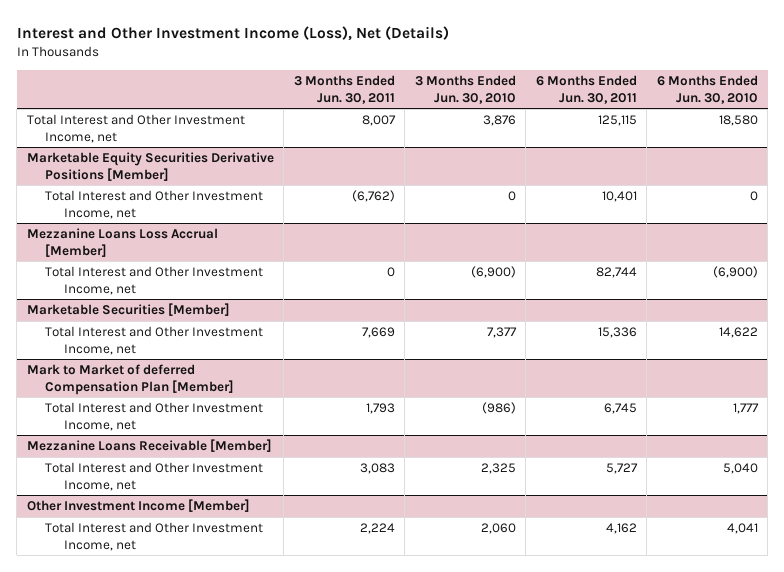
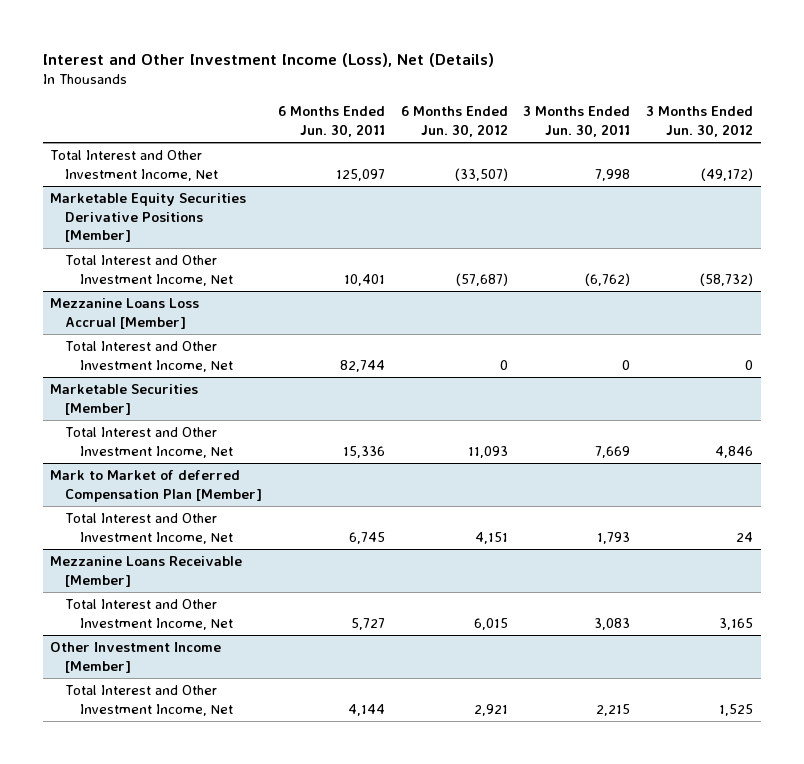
[414,74,516,104] 3 Months Ended Jun. 30, 2010 -> none
[656,74,758,104] 6 Months Ended Jun. 30, 2010 -> none
none -> [400,106,508,137] 6 Months Ended Jun. 30, 2012
none -> [646,106,754,137] 3 Months Ended Jun. 30, 2012
[26,114,245,143] Total Interest and Other Investment Income, net -> [50,150,219,181] Total Interest and Other Investment Income, Net
[361,115,396,127] 8,007 -> [595,168,631,181] 7,998
[597,115,637,127] 125,115 -> [335,168,385,181] 125,097
[45,190,264,219] Total Interest and Other Investment Income, net -> [65,255,233,286] Total Interest and Other Investment Income, Net
[45,266,264,295] Total Interest and Other Investment Income, net -> [65,341,233,372] Total Interest and Other Investment Income, Net
[45,326,264,355] Total Interest and Other Investment Income, net -> [65,427,233,458] Total Interest and Other Investment Income, Net
[45,402,264,431] Total Interest and Other Investment Income, net -> [65,513,233,544] Total Interest and Other Investment Income, Net
[45,462,264,491] Total Interest and Other Investment Income, net -> [65,599,233,630] Total Interest and Other Investment Income, Net
[45,522,264,551] Total Interest and Other Investment Income, net -> [65,685,233,716] Total Interest and Other Investment Income, Net
[359,523,395,535] 2,224 -> [596,703,631,716] 2,215
[605,523,637,535] 4,162 -> [347,703,385,716] 4,144

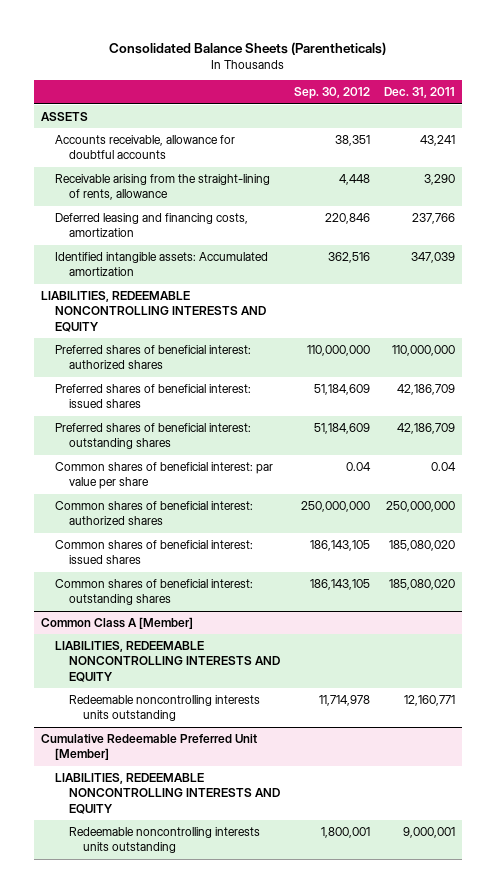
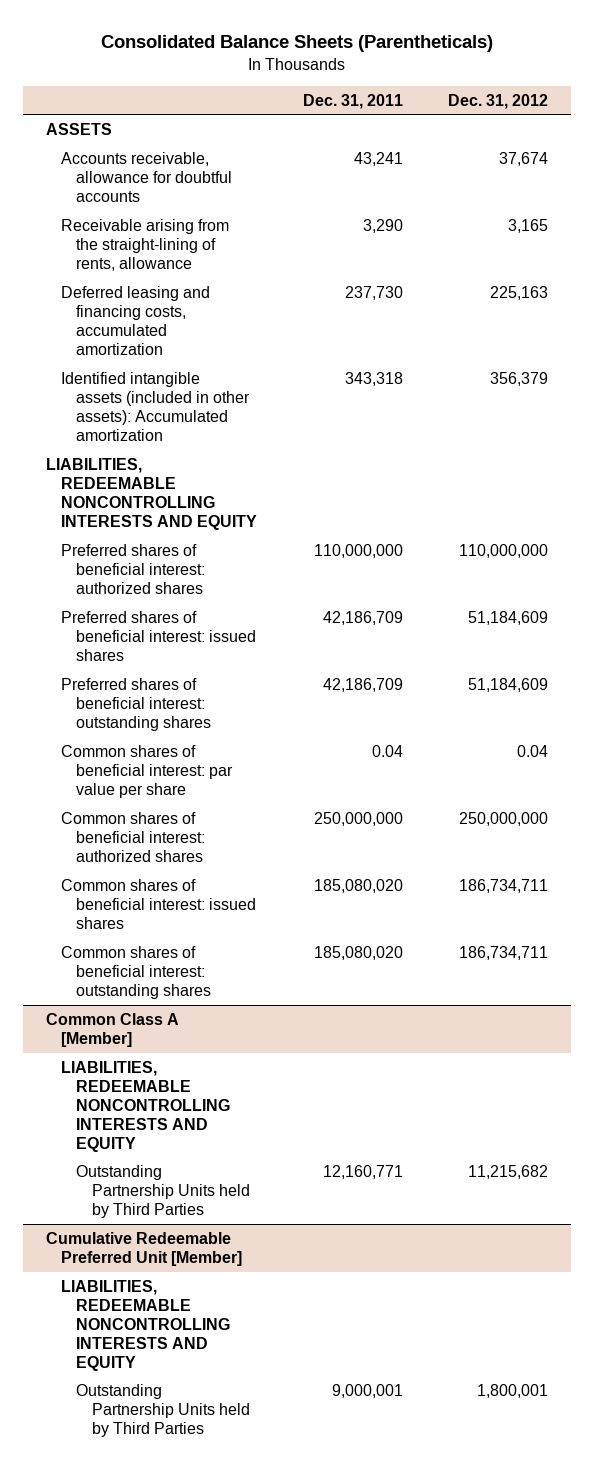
[293,87,370,100] Sep. 30, 2012 -> none
none -> [448,93,549,109] Dec. 31, 2012
[55,213,249,238] Deferred leasing and financing costs, amortization -> [61,285,211,355] Deferred leasing and financing costs, accumulated amortization
[411,213,455,225] 237,766 -> [344,285,403,300] 237,730
[55,252,269,277] Identified intangible assets: Accumulated amortization -> [61,371,251,441] Identified intangible assets (included in other assets): Accumulated amortization
[410,252,455,264] 347,039 -> [344,371,403,386] 343,318
[69,695,261,722] Redeemable noncontrolling interests units outstanding -> [76,1164,250,1218] Outstanding Partnership Units held by Third Parties
[69,827,261,854] Redeemable noncontrolling interests units outstanding -> [76,1383,250,1437] Outstanding Partnership Units held by Third Parties

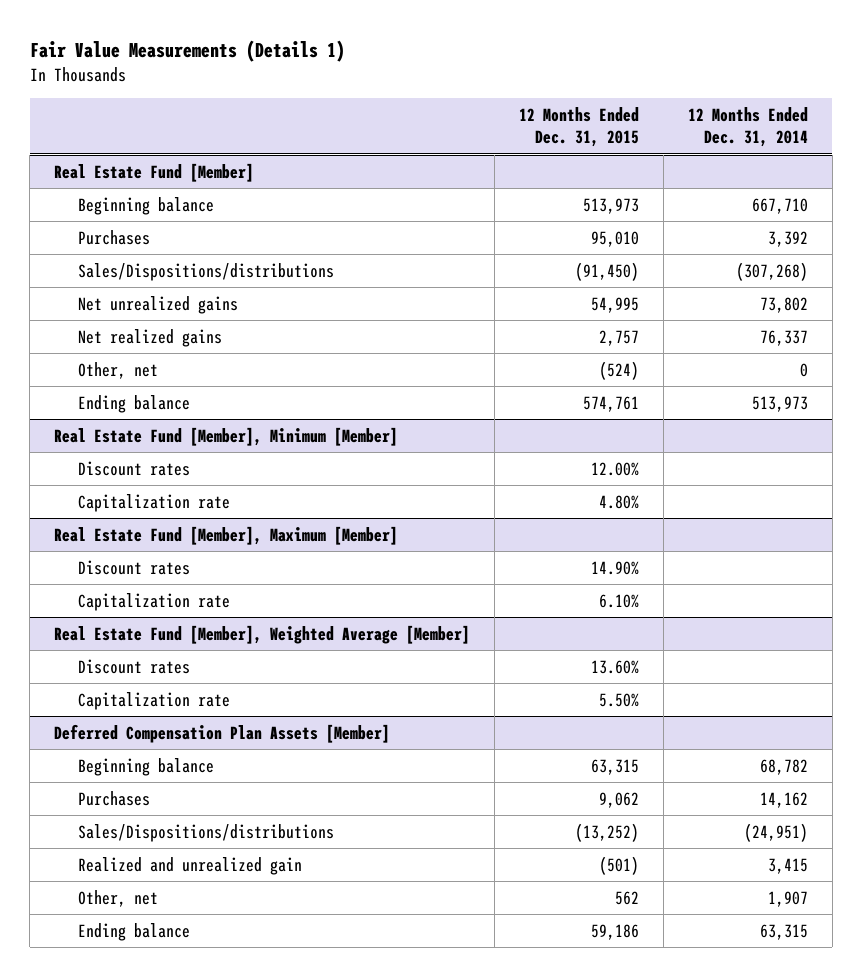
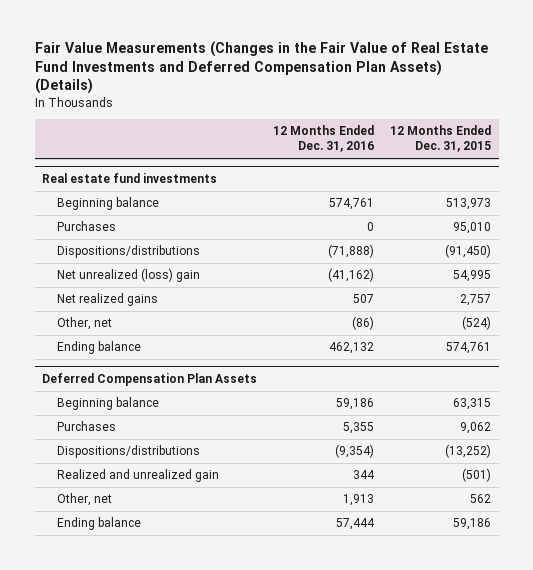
[29,39,345,62] Fair Value Measurements (Details 1) -> [34,41,488,95] Fair Value Measurements (Changes in the Fair Value of Real Estate Fund Investments and Deferred Compensation Plan Assets) (Details)
[687,106,808,148] 12 Months Ended Dec. 31, 2014 -> none
none -> [273,124,375,153] 12 Months Ended Dec. 31, 2016
[54,162,255,182] Real Estate Fund [Member] -> [42,172,218,183] Real estate fund investments
[78,262,335,281] Sales/Dispositions/distributions -> [57,245,201,259] Dispositions/distributions
[78,295,239,314] Net unrealized gains -> [57,268,201,283] Net unrealized (loss) gain
[54,426,399,446] Real Estate Fund [Member], Minimum [Member] -> none
[78,460,191,476] Discount rates -> none
[78,493,231,512] Capitalization rate -> none
[54,525,399,545] Real Estate Fund [Member], Maximum [Member] -> none
[78,559,191,575] Discount rates -> none
[78,592,231,611] Capitalization rate -> none
[54,624,471,644] Real Estate Fund [Member], Weighted Average [Member] -> none
[78,658,191,674] Discount rates -> none
[78,691,231,710] Capitalization rate -> none
[54,723,391,743] Deferred Compensation Plan Assets [Member] -> [42,372,258,386] Deferred Compensation Plan Assets
[78,823,335,842] Sales/Dispositions/distributions -> [57,445,201,459] Dispositions/distributions

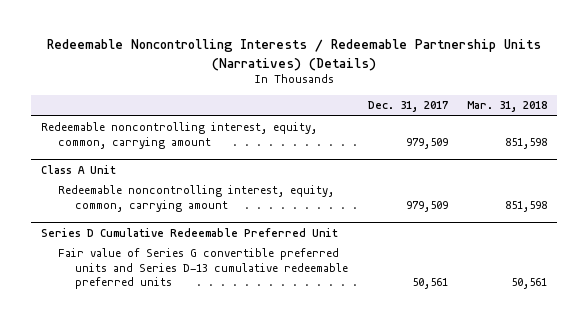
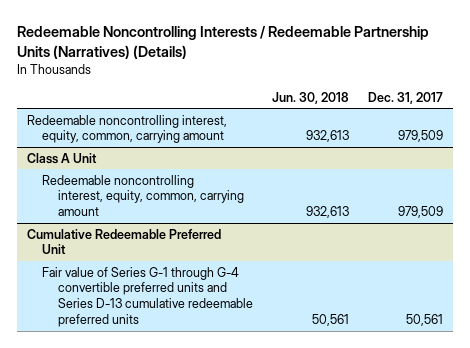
[467,101,548,113] Mar. 31, 2018 -> none
none -> [272,92,350,105] Jun. 30, 2018
[41,227,339,237] Series D Cumulative Redeemable Preferred Unit -> [26,228,221,255] Cumulative Redeemable Preferred Unit
[57,248,348,290] Fair value of Series G convertible preferred units and Series D-13 cumulative redeemable preferred units -> [42,266,253,328] Fair value of Series G-1 through G-4 convertible preferred units and Series D-13 cumulative redeemable preferred units

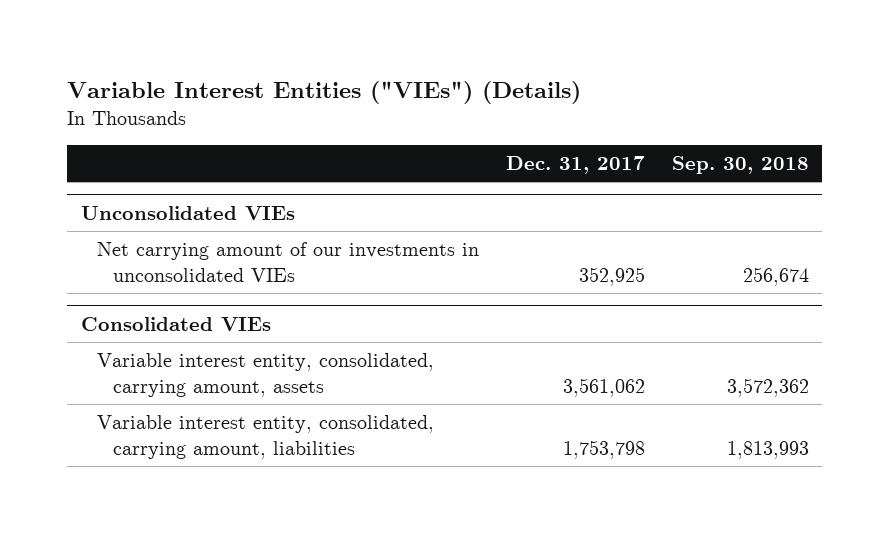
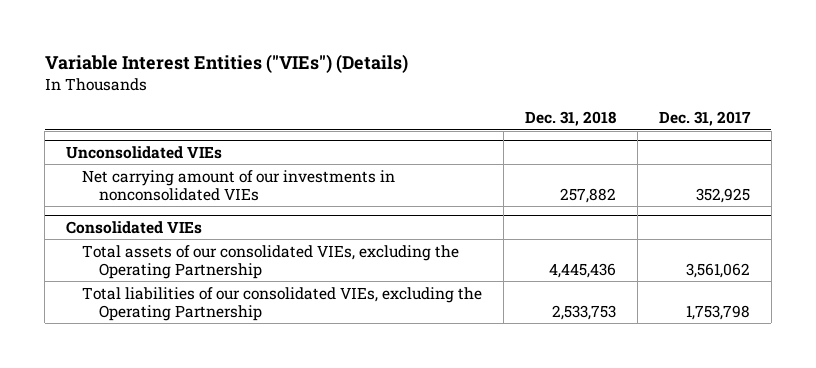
[671,155,809,174] Sep. 30, 2018 -> none
none -> [525,111,617,127] Dec. 31, 2018
[97,242,480,282] Net carrying amount of our investments in unconsolidated VIEs -> [82,169,396,201] Net carrying amount of our investments in nonconsolidated VIEs
[97,353,435,397] Variable interest entity, consolidated, carrying amount, assets -> [82,244,460,279] Total assets of our consolidated VIEs, excluding the Operating Partnership
[97,415,435,459] Variable interest entity, consolidated, carrying amount, liabilities -> [82,286,483,321] Total liabilities of our consolidated VIEs, excluding the Operating Partnership

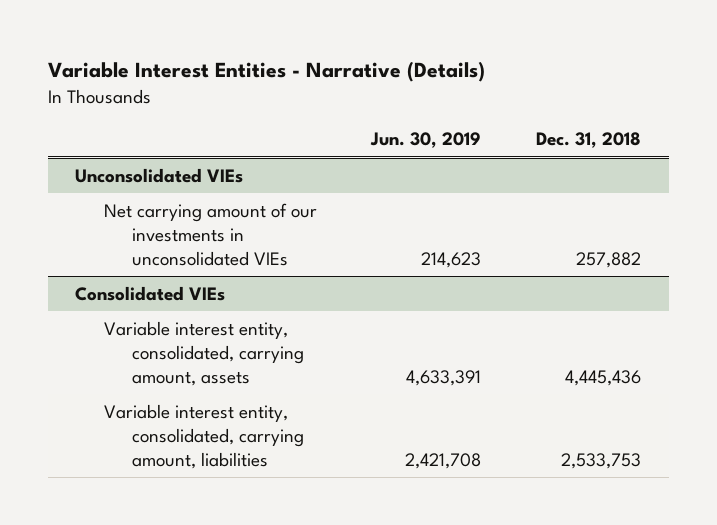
[44,54,408,74] Variable Interest Entities ("VIEs") (Details) -> [48,61,486,83] Variable Interest Entities - Narrative (Details)
[658,111,751,127] Dec. 31, 2017 -> none
none -> [370,132,482,149] Jun. 30, 2019
[82,169,396,201] Net carrying amount of our investments in nonconsolidated VIEs -> [103,202,317,266] Net carrying amount of our investments in unconsolidated VIEs
[82,244,460,279] Total assets of our consolidated VIEs, excluding the Operating Partnership -> [103,320,304,386] Variable interest entity, consolidated, carrying amount, assets
[82,286,483,321] Total liabilities of our consolidated VIEs, excluding the Operating Partnership -> [103,403,304,469] Variable interest entity, consolidated, carrying amount, liabilities

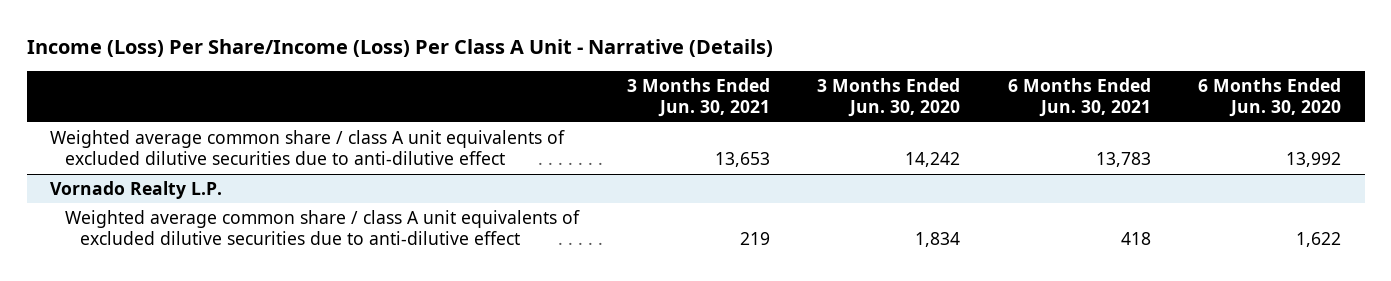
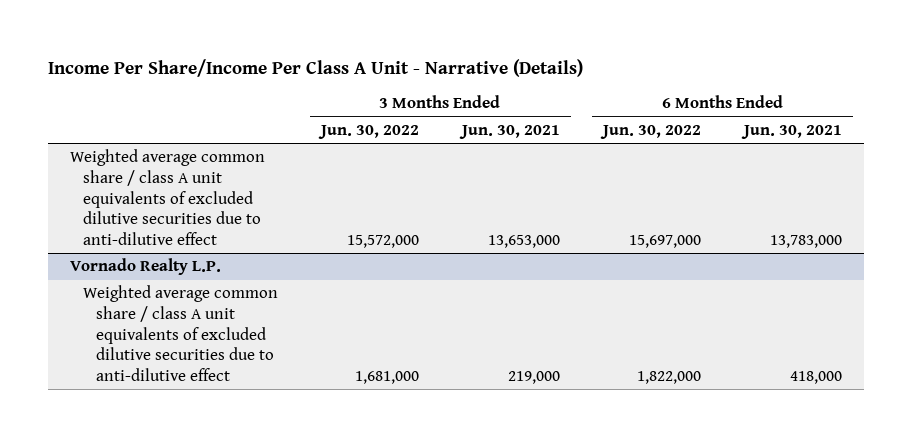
[26,38,773,57] Income (Loss) Per Share/Income (Loss) Per Class A Unit - Narrative (Details) -> [48,58,584,77] Income Per Share/Income Per Class A Unit - Narrative (Details)
[817,77,961,118] 3 Months Ended Jun. 30, 2020 -> none
[1198,77,1342,118] 6 Months Ended Jun. 30, 2020 -> none
none -> [317,125,419,140] Jun. 30, 2022
none -> [600,125,702,140] Jun. 30, 2022
[714,152,770,168] 13,653 -> [487,234,560,248] 13,653,000
[1095,152,1151,168] 13,783 -> [770,234,843,248] 13,783,000
[739,232,770,246] 219 -> [507,370,560,384] 219,000
[1120,232,1151,246] 418 -> [790,370,843,384] 418,000

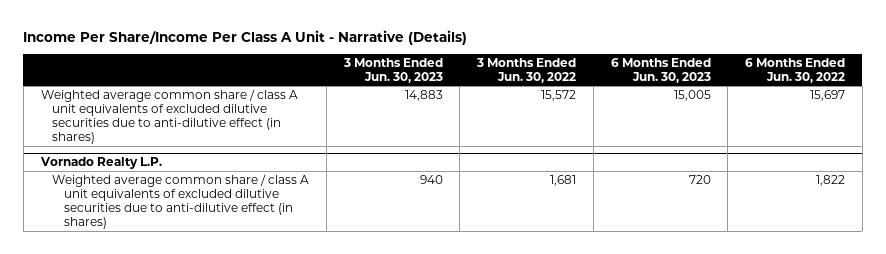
[458,125,560,140] Jun. 30, 2021 -> none
[741,125,843,140] Jun. 30, 2021 -> none
none -> [342,57,443,83] 3 Months Ended Jun. 30, 2023
none -> [610,57,711,83] 6 Months Ended Jun. 30, 2023
[69,149,265,245] Weighted average common share / class A unit equivalents of excluded dilutive securities due to anti-dilutive effect -> [40,89,298,145] Weighted average common share / class A unit equivalents of excluded dilutive securities due to anti-dilutive effect (in shares)
[346,234,419,248] 15,572,000 -> [541,90,577,102] 15,572
[629,234,702,248] 15,697,000 -> [810,90,846,102] 15,697
[82,285,278,381] Weighted average common share / class A unit equivalents of excluded dilutive securities due to anti-dilutive effect -> [52,174,310,230] Weighted average common share / class A unit equivalents of excluded dilutive securities due to anti-dilutive effect (in shares)
[354,370,419,384] 1,681,000 -> [550,175,577,187] 1,681
[637,370,702,384] 1,822,000 -> [816,175,846,187] 1,822

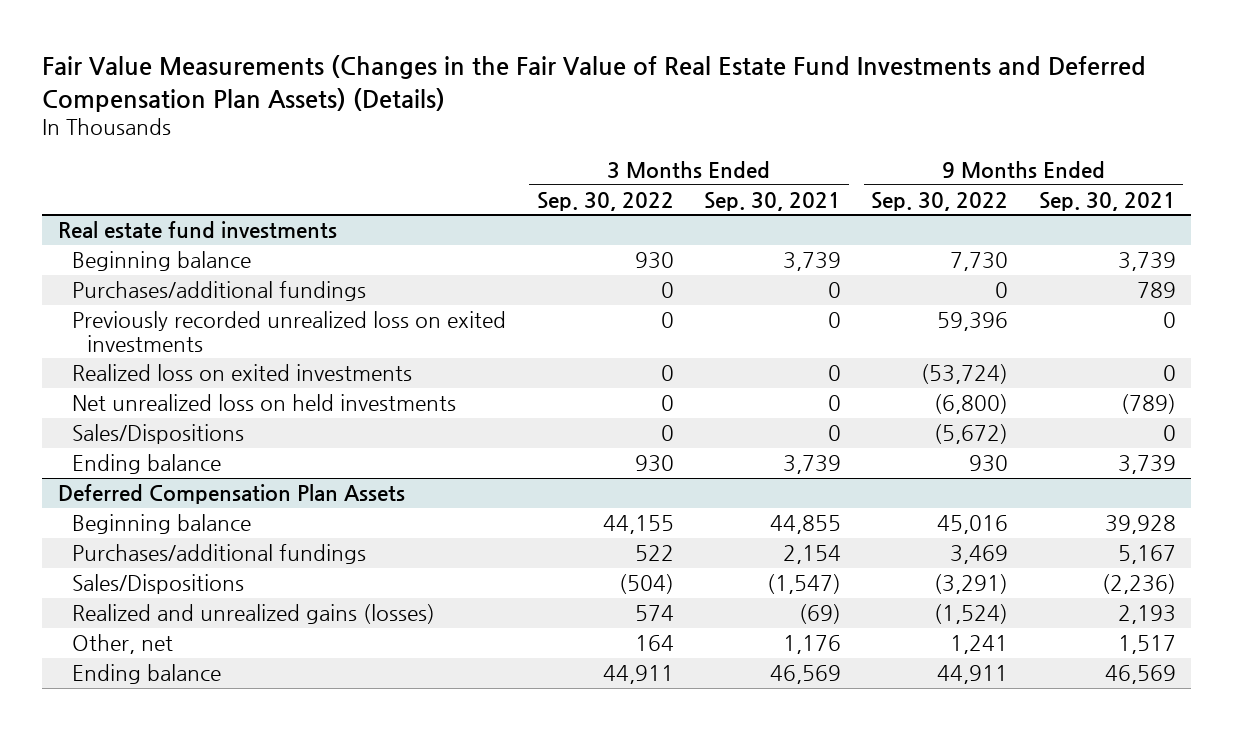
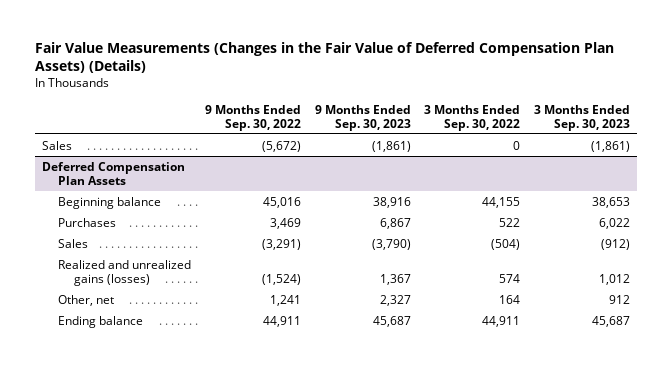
[42,55,1147,112] Fair Value Measurements (Changes in the Fair Value of Real Estate Fund Investments and Deferred Compensation Plan Assets) (Details) -> [34,42,614,74] Fair Value Measurements (Changes in the Fair Value of Deferred Compensation Plan Assets) (Details)
[704,191,842,211] Sep. 30, 2021 -> none
[1038,191,1176,211] Sep. 30, 2021 -> none
none -> [314,104,411,131] 9 Months Ended Sep. 30, 2023
none -> [534,104,631,131] 3 Months Ended Sep. 30, 2023
[57,221,337,239] Real estate fund investments -> none
[72,251,252,272] Beginning balance -> none
[72,281,367,302] Purchases/additional fundings -> none
[72,311,507,352] Previously recorded unrealized loss on exited investments -> none
[72,364,413,382] Realized loss on exited investments -> none
[72,394,457,412] Net unrealized loss on held investments -> none
[72,454,222,475] Ending balance -> none
[72,424,245,445] Sales/Dispositions -> [41,140,72,150] Sales
[72,544,367,565] Purchases/additional fundings -> [57,217,116,227] Purchases
[72,574,245,595] Sales/Dispositions -> [57,238,88,248] Sales

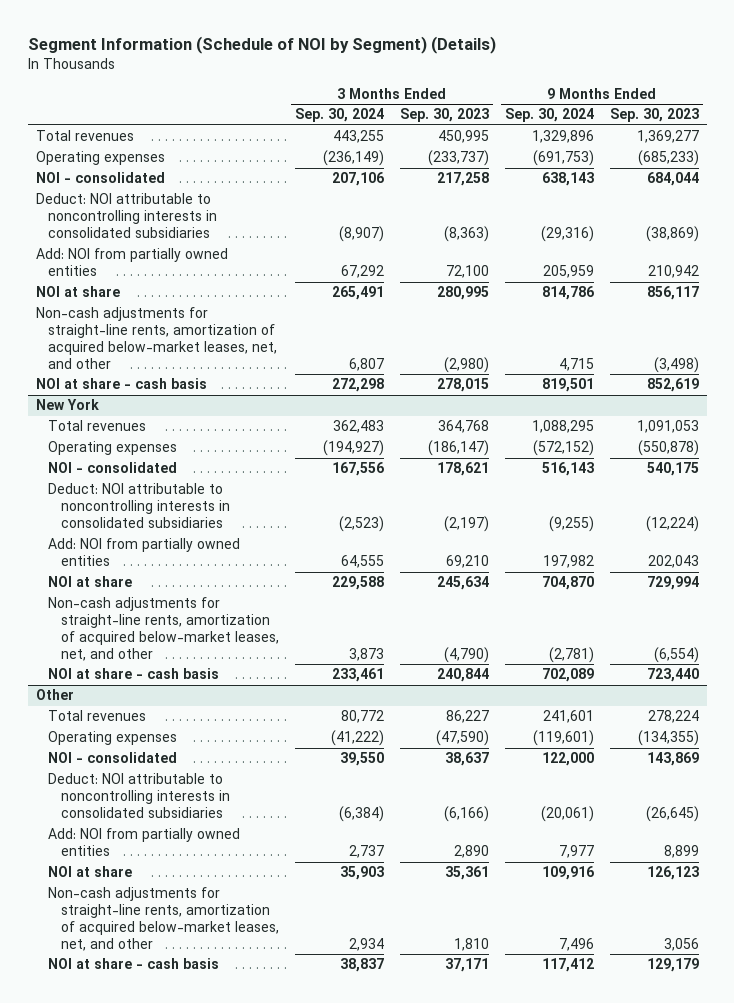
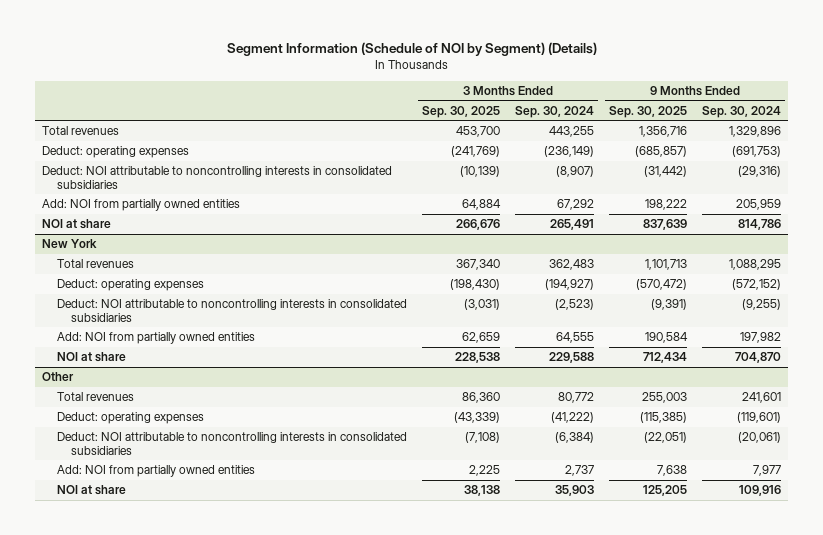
[399,108,489,123] Sep. 30, 2023 -> none
[609,108,699,123] Sep. 30, 2023 -> none
none -> [421,105,500,118] Sep. 30, 2025
none -> [608,105,687,118] Sep. 30, 2025
[35,172,165,184] NOI - consolidated -> none
[35,151,165,166] Operating expenses -> [42,146,190,159] Deduct: operating expenses
[35,307,278,370] Non-cash adjustments for straight-line rents, amortization of acquired below-market leases, net, and other -> none
[35,378,207,390] NOI at share - cash basis -> none
[48,462,178,474] NOI - consolidated -> none
[48,441,178,456] Operating expenses -> [56,279,204,292] Deduct: operating expenses
[48,597,279,662] Non-cash adjustments for straight-line rents, amortization of acquired below-market leases, net, and other -> none
[48,668,220,680] NOI at share - cash basis -> none
[48,752,178,764] NOI - consolidated -> none
[48,731,178,746] Operating expenses -> [56,412,204,425] Deduct: operating expenses
[48,887,279,952] Non-cash adjustments for straight-line rents, amortization of acquired below-market leases, net, and other -> none
[48,958,220,970] NOI at share - cash basis -> none

